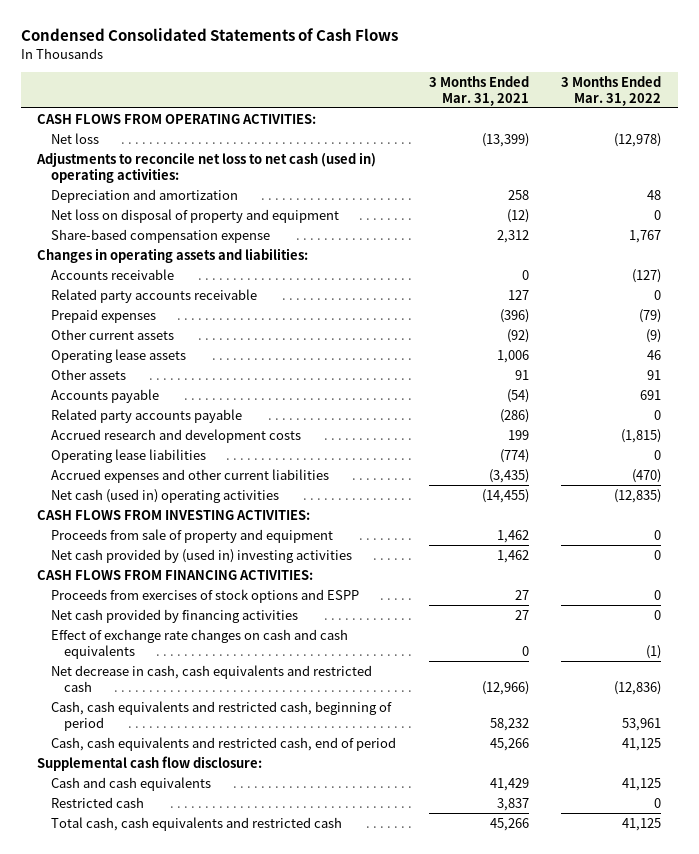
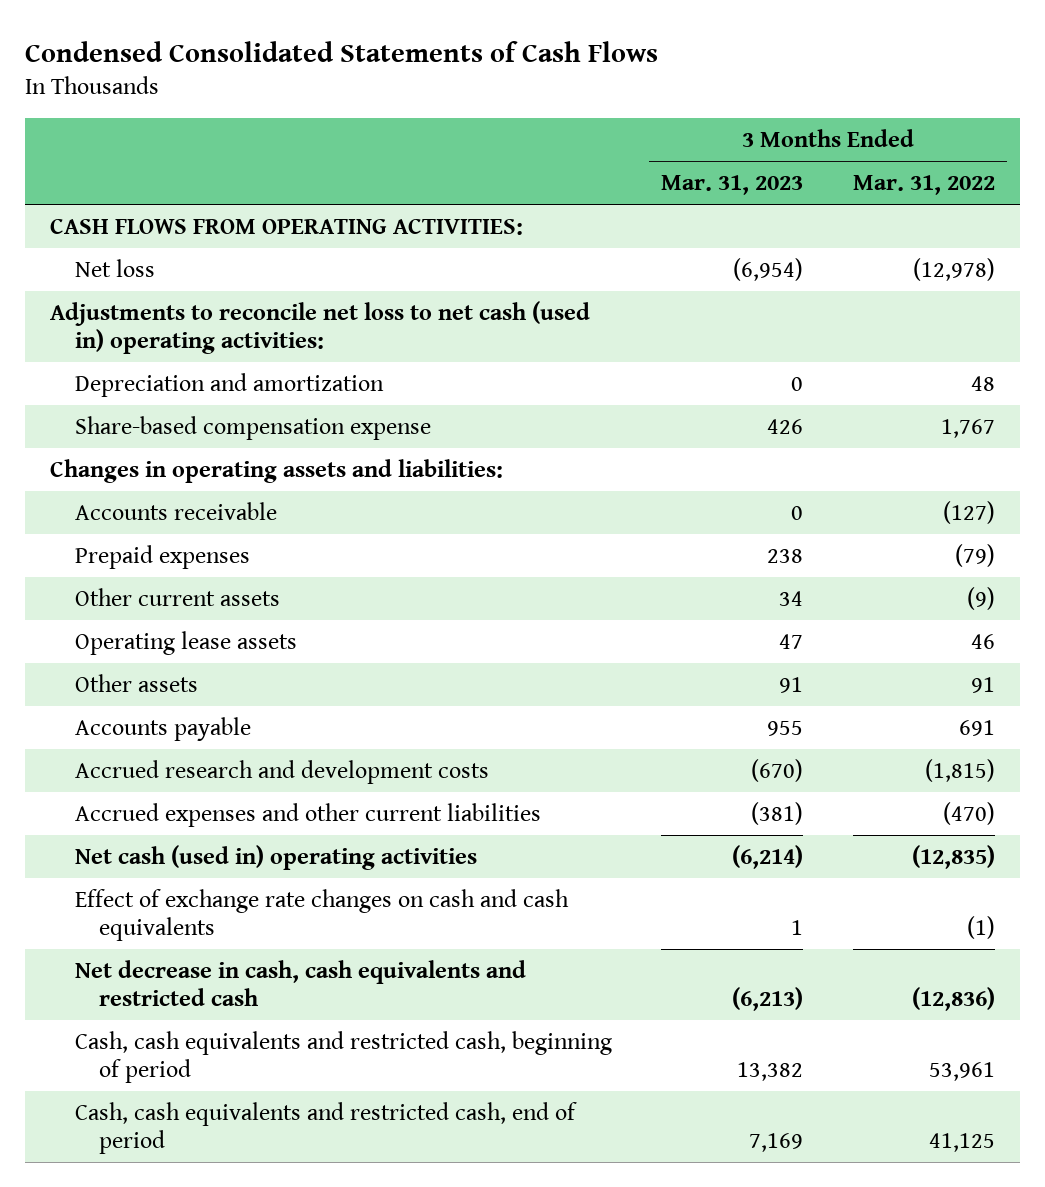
[428,75,529,106] 3 Months Ended Mar. 31, 2021 -> none
none -> [661,175,804,196] Mar. 31, 2023
[50,208,339,223] Net loss on disposal of property and equipment -> none
[50,288,257,303] Related party accounts receivable -> none
[50,408,242,423] Related party accounts payable -> none
[50,448,206,463] Operating lease liabilities -> none
[37,509,311,520] CASH FLOWS FROM INVESTING ACTIVITIES: -> none
[50,528,333,543] Proceeds from sale of property and equipment -> none
[50,548,352,563] Net cash provided by (used in) investing activities -> none
[37,569,314,580] CASH FLOWS FROM FINANCING ACTIVITIES: -> none
[50,588,359,603] Proceeds from exercises of stock options and ESPP -> none
[50,608,298,623] Net cash provided by financing activities -> none
[37,755,263,771] Supplemental cash flow disclosure: -> none
[50,776,211,791] Cash and cash equivalents -> none
[50,796,144,808] Restricted cash -> none
[50,816,342,831] Total cash, cash equivalents and restricted cash -> none

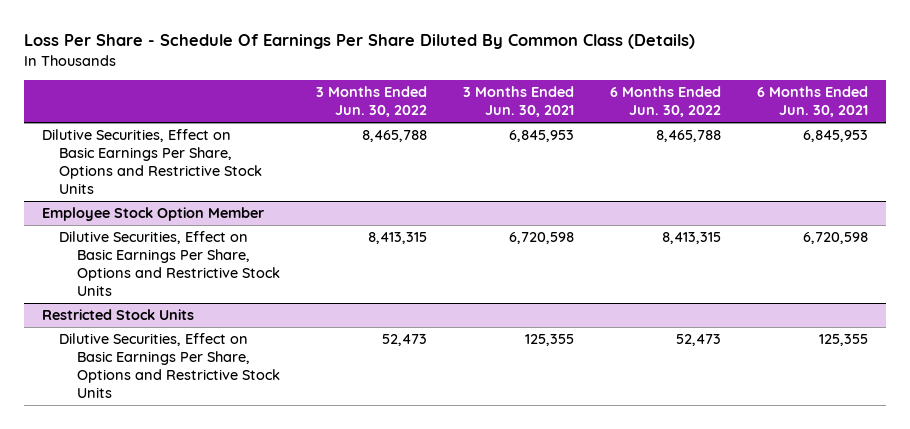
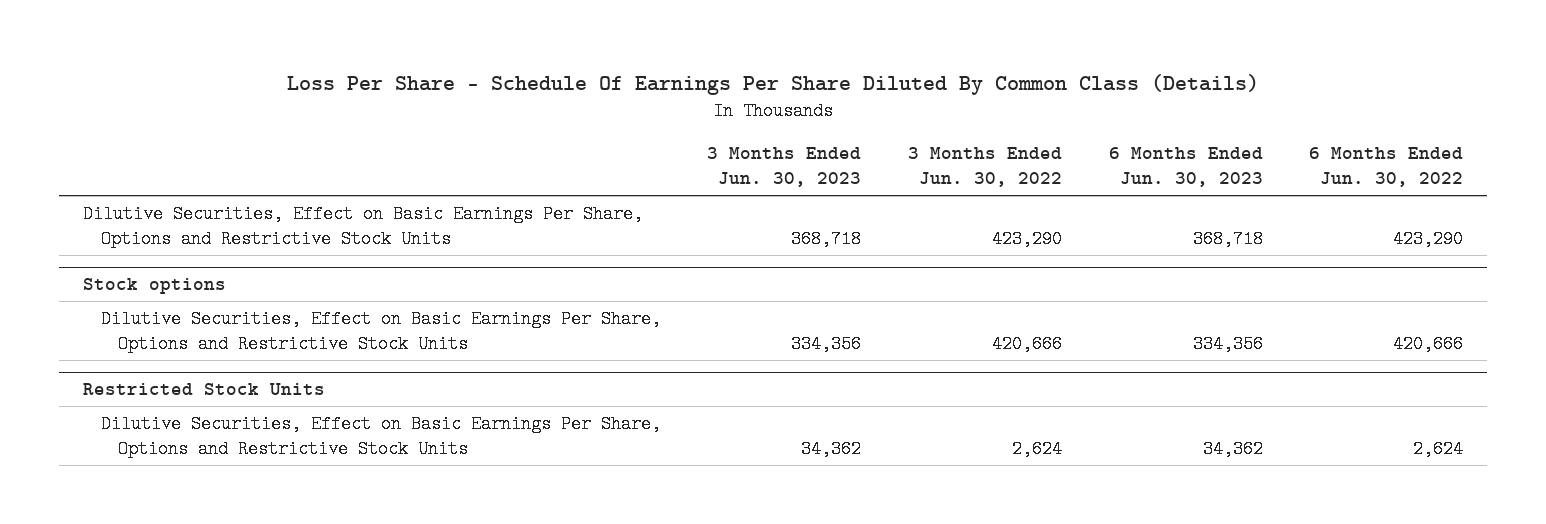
[462,86,574,118] 3 Months Ended Jun. 30, 2021 -> none
[757,86,869,118] 6 Months Ended Jun. 30, 2021 -> none
none -> [707,147,862,188] 3 Months Ended Jun. 30, 2023
none -> [1108,147,1263,188] 6 Months Ended Jun. 30, 2023
[361,130,427,143] 8,465,788 -> [991,229,1062,248] 423,290
[656,130,722,143] 8,465,788 -> [1393,229,1464,248] 423,290
[42,207,265,222] Employee Stock Option Member -> [82,278,226,295] Stock options
[367,232,427,245] 8,413,315 -> [991,334,1062,353] 420,666
[662,232,722,245] 8,413,315 -> [1393,334,1464,353] 420,666
[381,334,427,347] 52,473 -> [1011,439,1062,458] 2,624
[676,334,722,347] 52,473 -> [1413,439,1464,458] 2,624

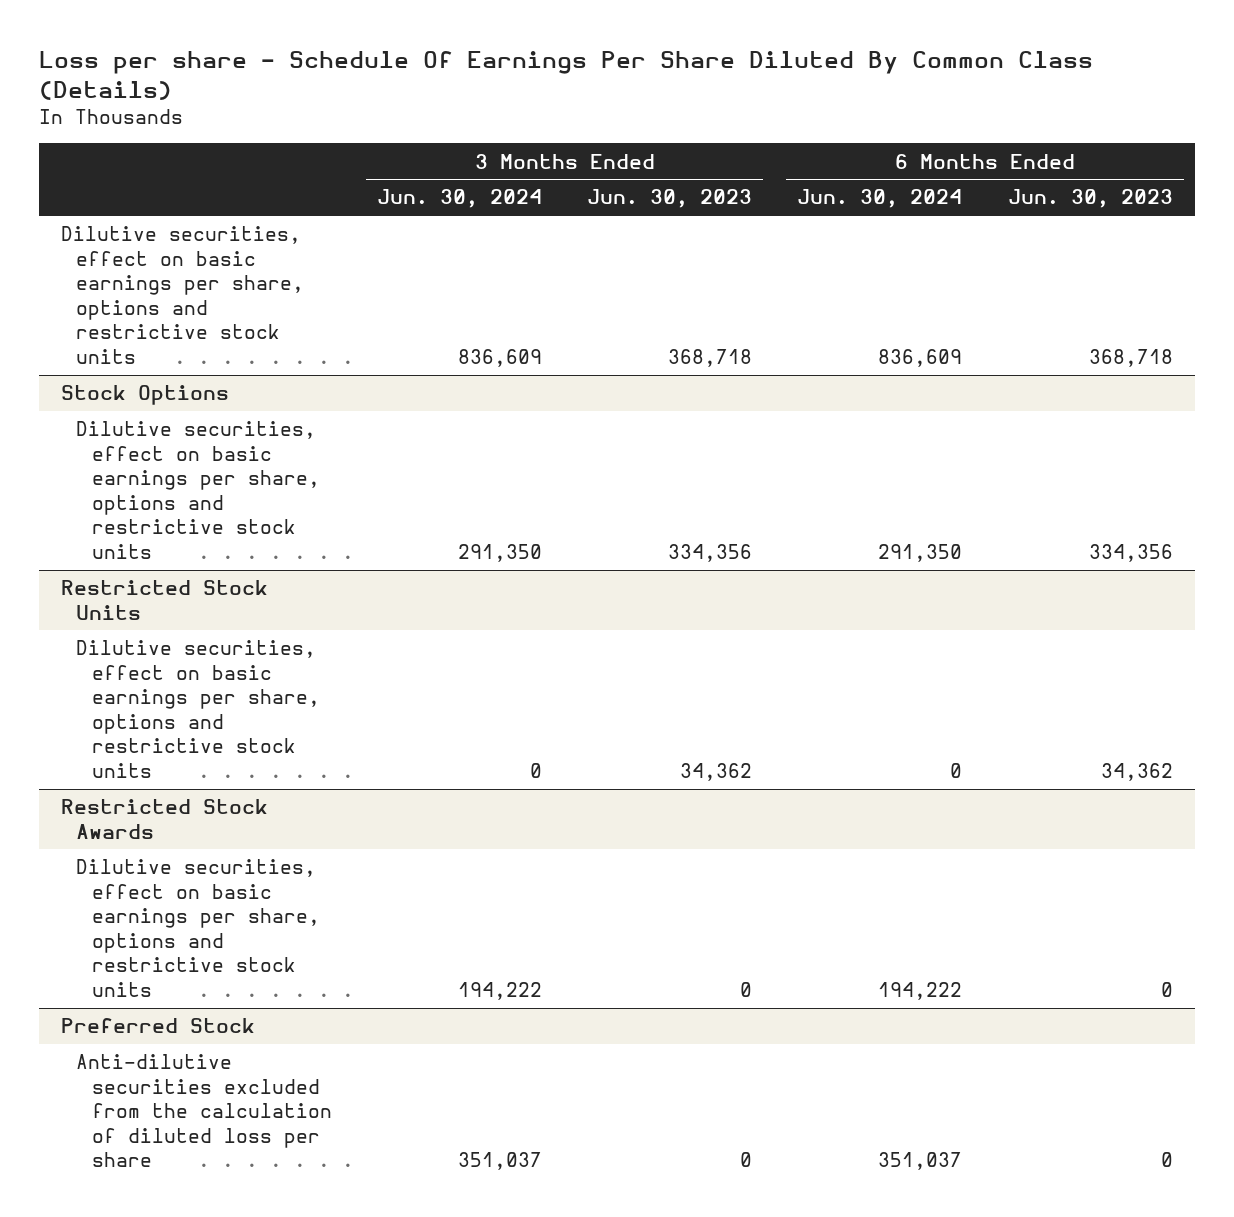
[287,73,1260,95] Loss Per Share - Schedule Of Earnings Per Share Diluted By Common Class (Details) -> [38,51,1093,101] Loss per share - Schedule Of Earnings Per Share Diluted By Common Class (Details)
[907,147,1062,188] 3 Months Ended Jun. 30, 2022 -> none
[1309,147,1464,188] 6 Months Ended Jun. 30, 2022 -> none
none -> [376,189,542,209] Jun. 30, 2024
none -> [797,189,963,209] Jun. 30, 2024
[82,204,643,248] Dilutive Securities, Effect on Basic Earnings Per Share, Options and Restrictive Stock Units -> [61,226,305,364] Dilutive securities, effect on basic earnings per share, options and restrictive stock units
[82,278,226,295] Stock options -> [61,385,230,406] Stock Options
[100,309,661,353] Dilutive Securities, Effect on Basic Earnings Per Share, Options and Restrictive Stock Units -> [76,421,320,559] Dilutive securities, effect on basic earnings per share, options and restrictive stock units
[100,414,661,458] Dilutive Securities, Effect on Basic Earnings Per Share, Options and Restrictive Stock Units -> [76,640,320,778] Dilutive securities, effect on basic earnings per share, options and restrictive stock units
none -> [61,799,269,839] Restricted Stock Awards
none -> [76,859,320,997] Dilutive securities, effect on basic earnings per share, options and restrictive stock units
none -> [61,1018,256,1034] Preferred Stock
none -> [76,1054,332,1168] Anti-dilutive securities excluded from the calculation of diluted loss per share

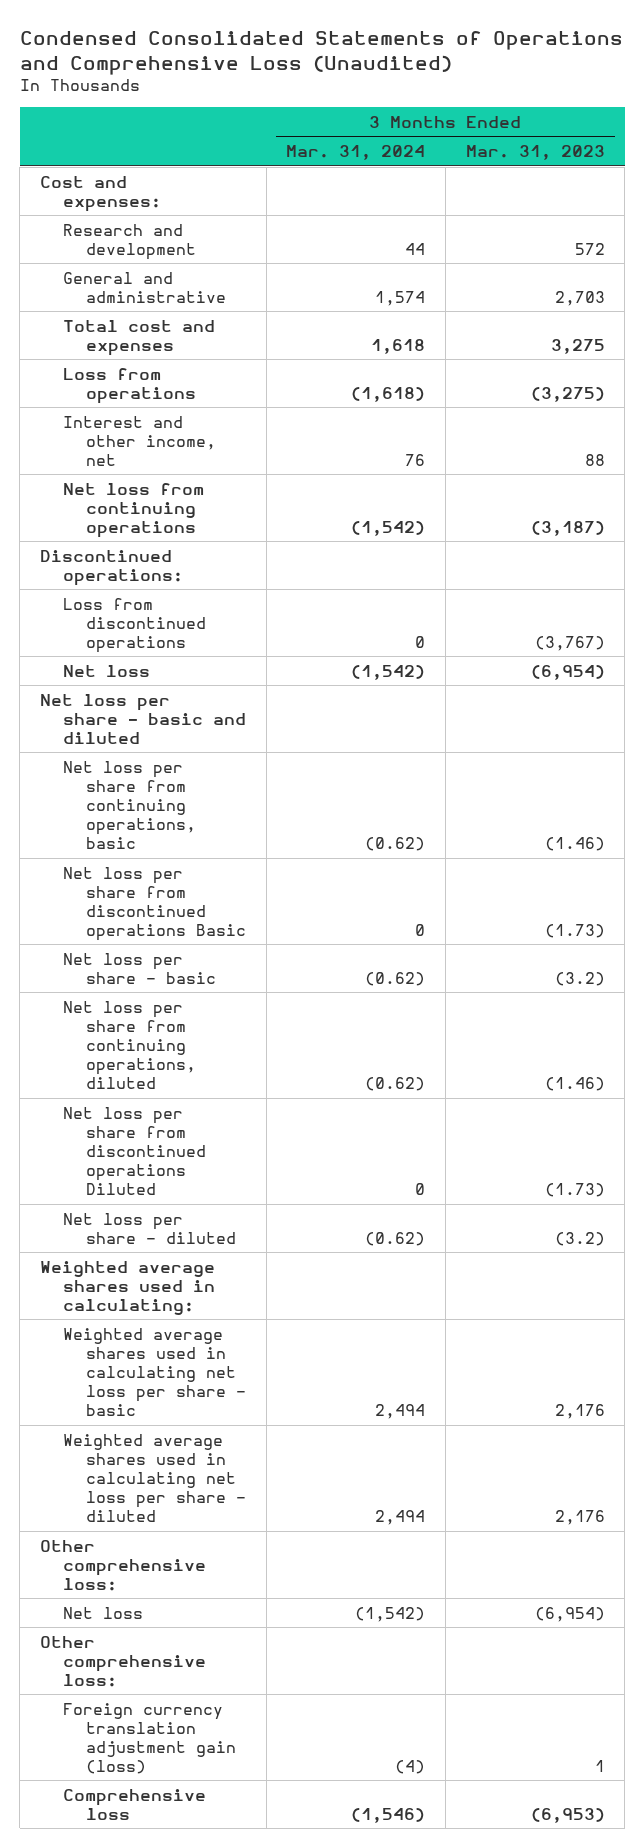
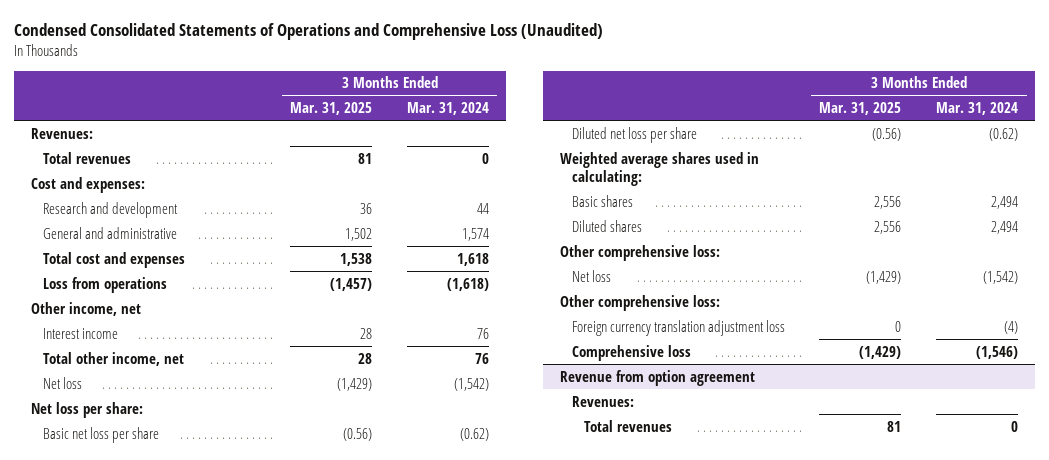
[465,145,605,161] Mar. 31, 2023 -> none
none -> [290,102,373,116] Mar. 31, 2025
none -> [30,127,93,139] Revenues:
none -> [42,151,131,164] Total revenues
[62,482,204,538] Net loss from continuing operations -> none
[39,549,183,586] Discontinued operations: -> none
[62,597,206,653] Loss from discontinued operations -> none
none -> [30,301,141,316] Other income, net
none -> [42,327,118,339] Interest income
[62,415,216,466] Interest and other income, net -> [42,351,184,366] Total other income, net
[62,760,196,849] Net loss per share from continuing operations, basic -> none
[62,866,246,941] Net loss per share from discontinued operations Basic -> none
[62,1000,196,1089] Net loss per share from continuing operations, diluted -> none
[62,1106,206,1195] Net loss per share from discontinued operations Diluted -> none
[39,693,246,744] Net loss per share - basic and diluted -> [30,401,143,418] Net loss per share:
[62,952,216,984] Net loss per share - basic -> [42,426,159,443] Basic net loss per share
[62,1212,236,1244] Net loss per share - diluted -> [571,126,697,143] Diluted net loss per share
[62,1327,246,1416] Weighted average shares used in calculating net loss per share - basic -> [571,194,633,207] Basic shares
[62,1433,246,1522] Weighted average shares used in calculating net loss per share - diluted -> [571,219,642,232] Diluted shares
[62,1702,236,1774] Foreign currency translation adjustment gain (loss) -> [571,319,785,336] Foreign currency translation adjustment loss
none -> [559,369,755,386] Revenue from option agreement
none -> [571,395,634,407] Revenues:
none -> [583,419,672,432] Total revenues

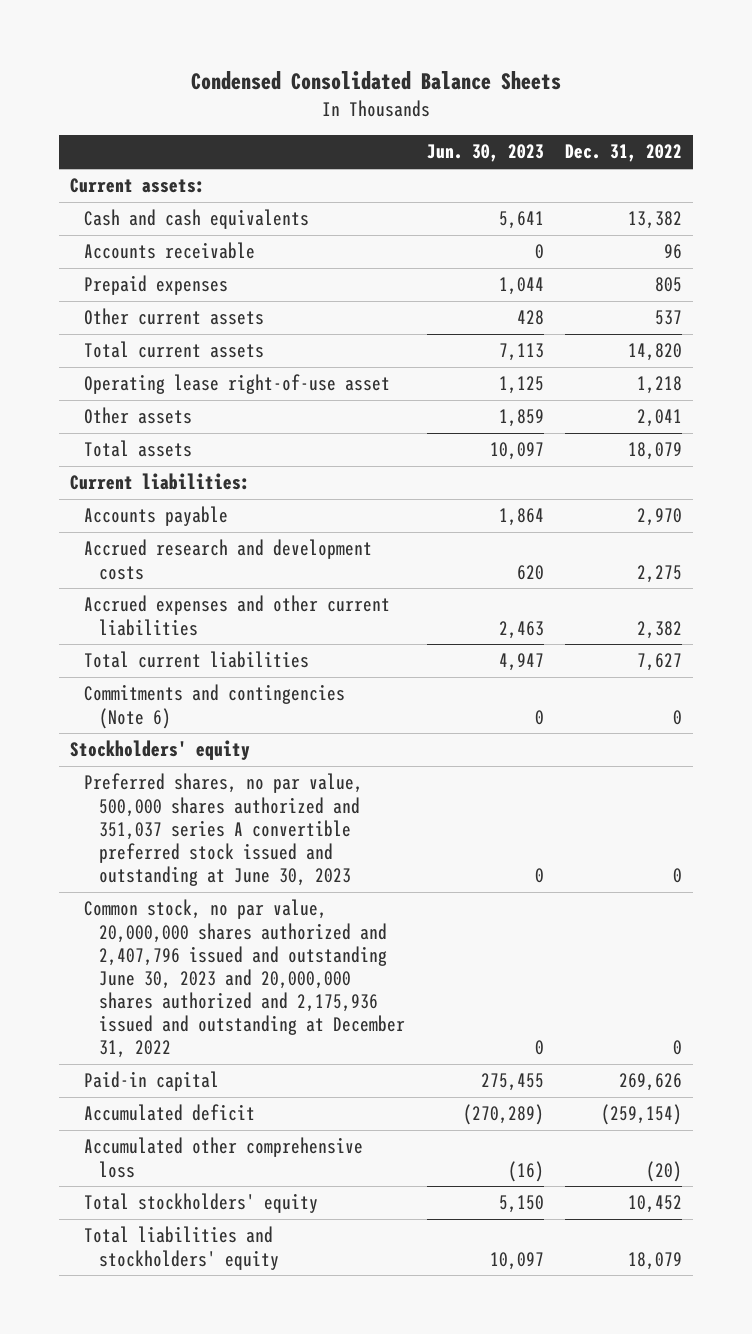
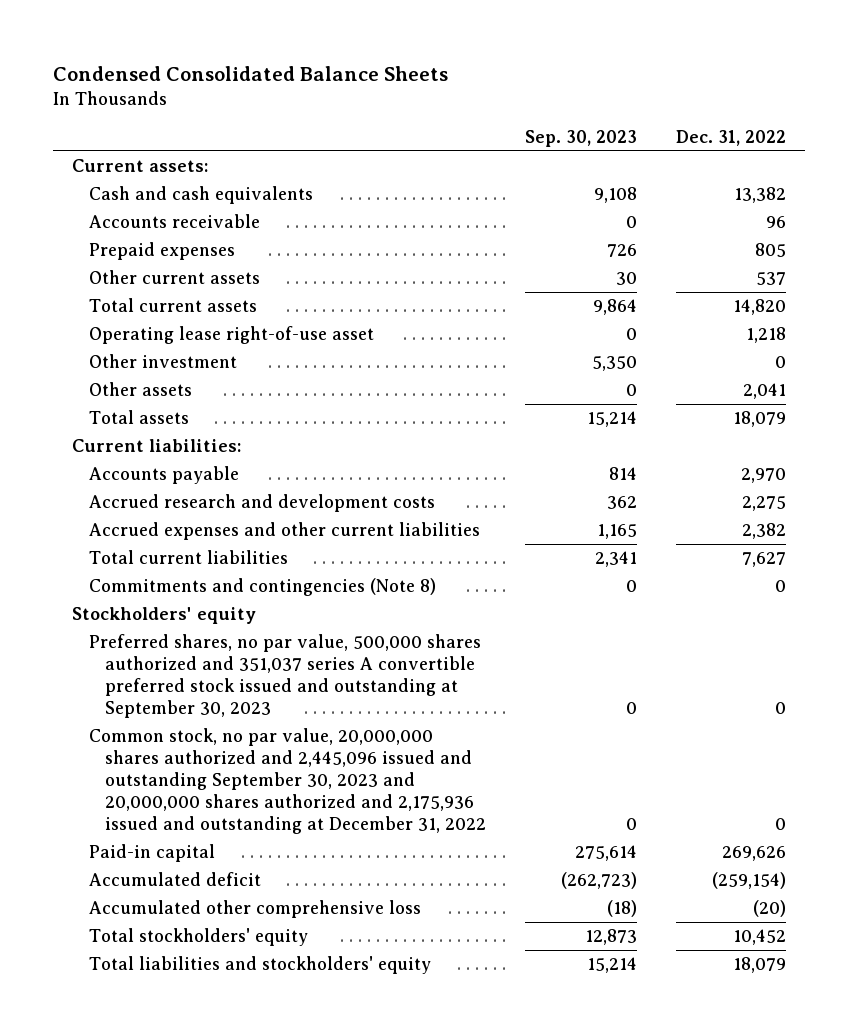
[426,144,544,163] Jun. 30, 2023 -> none
none -> [524,130,637,148] Sep. 30, 2023
none -> [88,354,237,369] Other investment
[84,684,346,729] Commitments and contingencies (Note 6) -> [88,578,436,597] Commitments and contingencies (Note 8)
[84,773,364,886] Preferred shares, no par value, 500,000 shares authorized and 351,037 series A convertible preferred stock issued and outstanding at June 30, 2023 -> [88,634,481,719] Preferred shares, no par value, 500,000 shares authorized and 351,037 series A convertible preferred stock issued and outstanding at September 30, 2023
[84,899,405,1058] Common stock, no par value, 20,000,000 shares authorized and 2,407,796 issued and outstanding June 30, 2023 and 20,000,000 shares authorized and 2,175,936 issued and outstanding at December 31, 2022 -> [88,728,487,835] Common stock, no par value, 20,000,000 shares authorized and 2,445,096 issued and outstanding September 30, 2023 and 20,000,000 shares authorized and 2,175,936 issued and outstanding at December 31, 2022

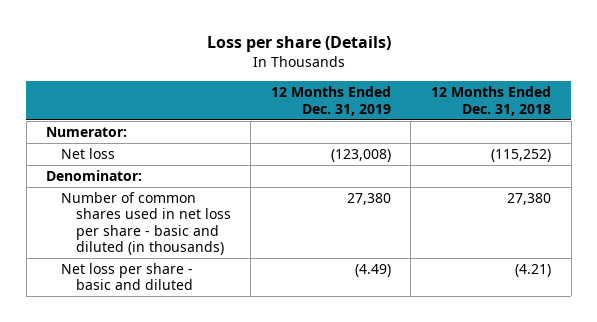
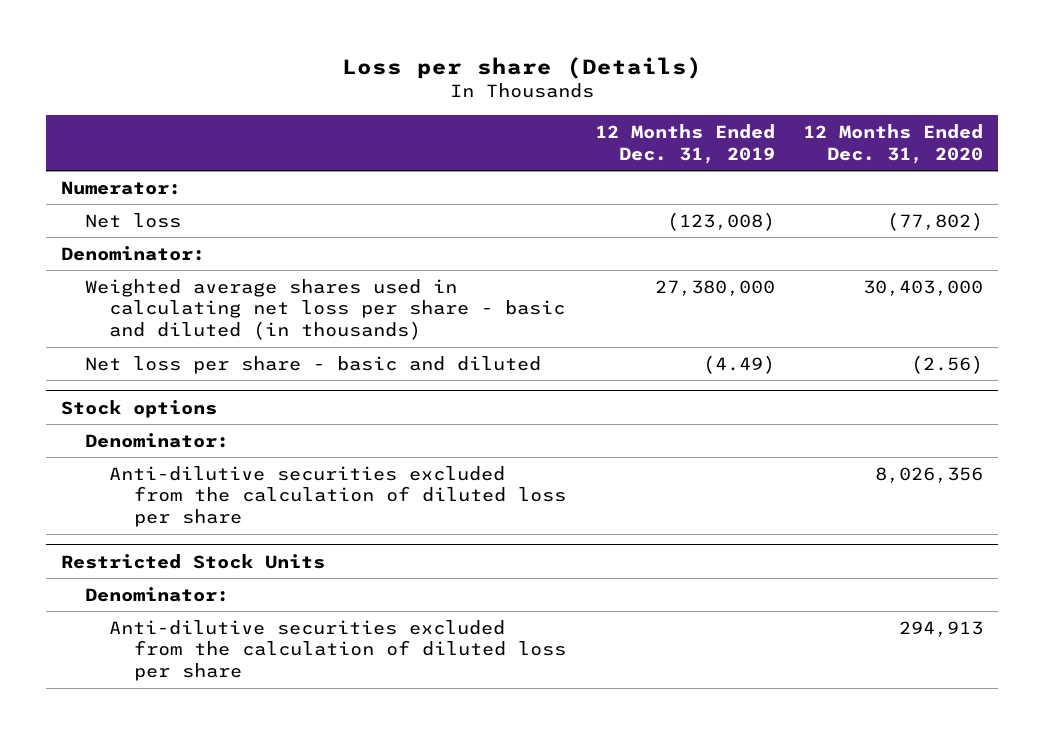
[430,86,551,116] 12 Months Ended Dec. 31, 2018 -> none
none -> [803,123,984,164] 12 Months Ended Dec. 31, 2020
[60,192,231,256] Number of common shares used in net loss per share - basic and diluted (in thousands) -> [84,278,566,341] Weighted average shares used in calculating net loss per share - basic and diluted (in thousands)
[346,193,391,206] 27,380 -> [654,279,775,296] 27,380,000
none -> [60,399,217,418] Stock options
none -> [84,432,229,448] Denominator:
none -> [109,465,566,528] Anti-dilutive securities excluded from the calculation of diluted loss per share
none -> [60,553,325,569] Restricted Stock Units
none -> [84,586,229,602] Denominator:
none -> [109,619,566,682] Anti-dilutive securities excluded from the calculation of diluted loss per share

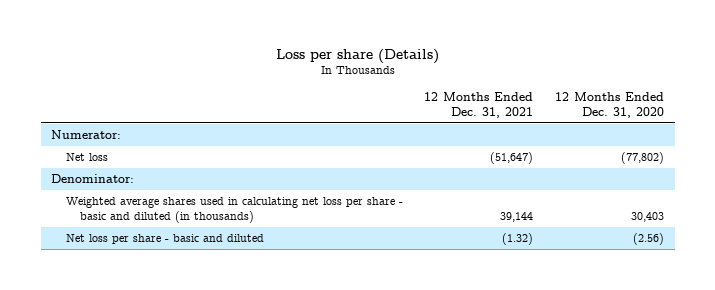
[594,123,775,164] 12 Months Ended Dec. 31, 2019 -> none
none -> [424,91,534,118] 12 Months Ended Dec. 31, 2021
[863,279,984,296] 30,403,000 -> [631,211,665,222] 30,403
[60,399,217,418] Stock options -> none
[84,432,229,448] Denominator: -> none
[109,465,566,528] Anti-dilutive securities excluded from the calculation of diluted loss per share -> none
[60,553,325,569] Restricted Stock Units -> none
[84,586,229,602] Denominator: -> none
[109,619,566,682] Anti-dilutive securities excluded from the calculation of diluted loss per share -> none

